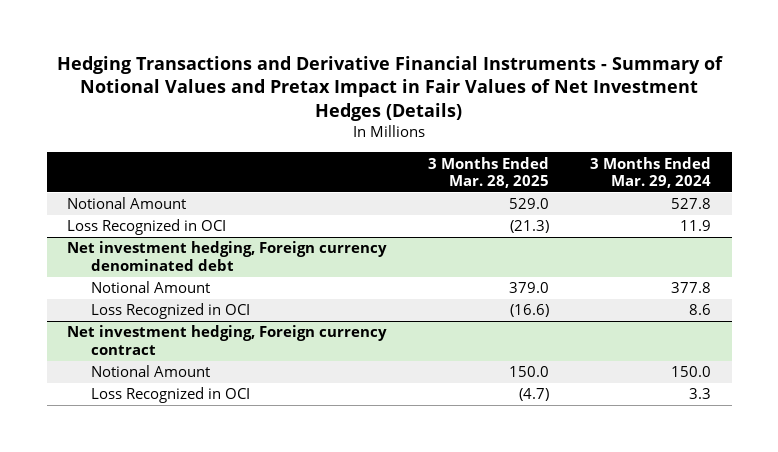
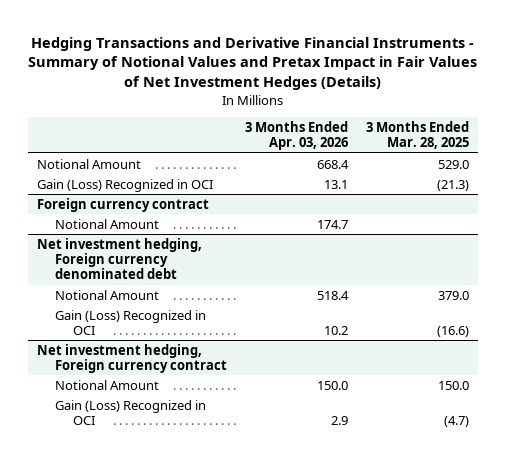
[590,156,712,189] 3 Months Ended Mar. 29, 2024 -> none
none -> [244,121,348,151] 3 Months Ended Apr. 03, 2026
[67,219,227,236] Loss Recognized in OCI -> [36,178,213,192] Gain (Loss) Recognized in OCI
none -> [36,197,209,212] Foreign currency contract
none -> [54,218,159,229] Notional Amount
[91,303,251,320] Loss Recognized in OCI -> [54,309,206,335] Gain (Loss) Recognized in OCI
[91,387,251,404] Loss Recognized in OCI -> [54,399,206,425] Gain (Loss) Recognized in OCI

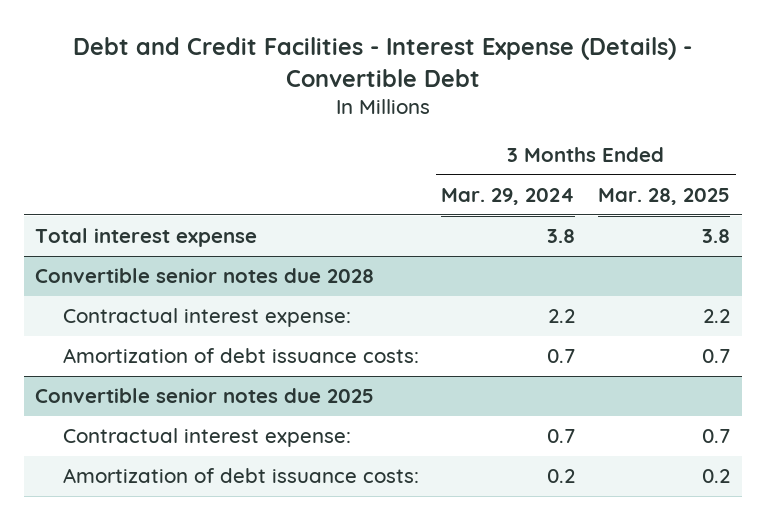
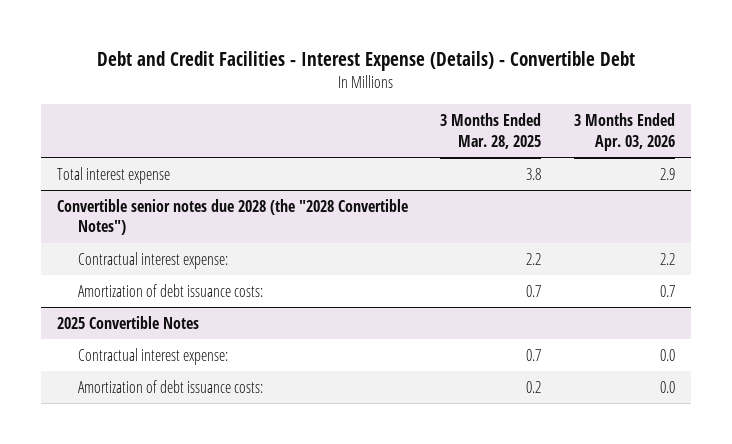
[441,187,576,205] Mar. 29, 2024 -> none
none -> [573,113,675,151] 3 Months Ended Apr. 03, 2026
[35,268,375,284] Convertible senior notes due 2028 -> [57,198,409,236] Convertible senior notes due 2028 (the "2028 Convertible Notes")
[35,388,375,404] Convertible senior notes due 2025 -> [57,315,200,329] 2025 Convertible Notes

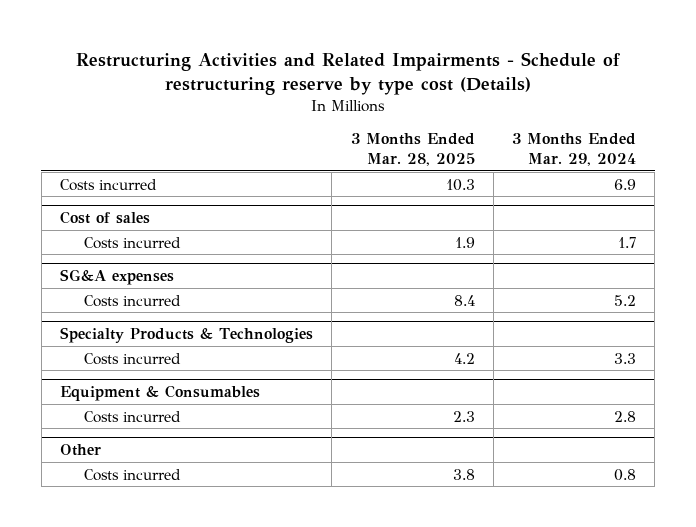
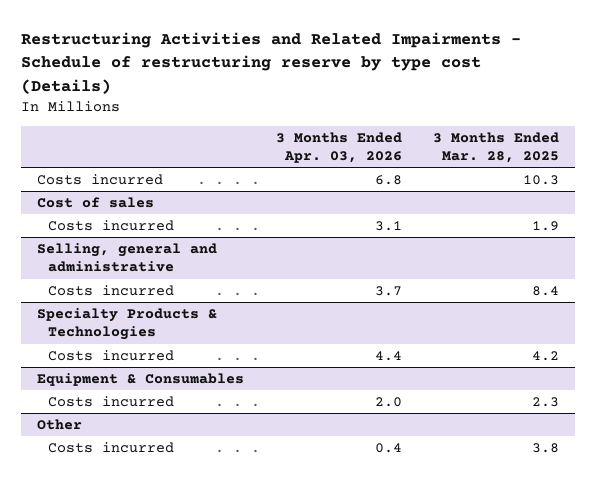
[512,133,637,167] 3 Months Ended Mar. 29, 2024 -> none
none -> [275,131,402,164] 3 Months Ended Apr. 03, 2026
[60,269,175,286] SG&A expenses -> [36,242,217,273] Selling, general and administrative

